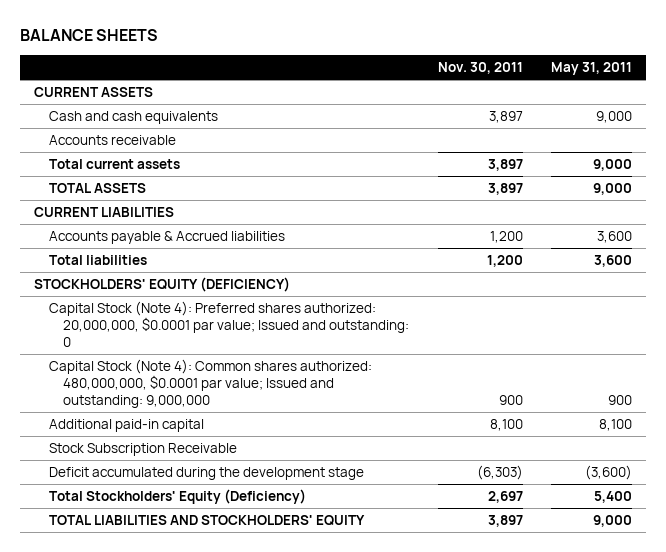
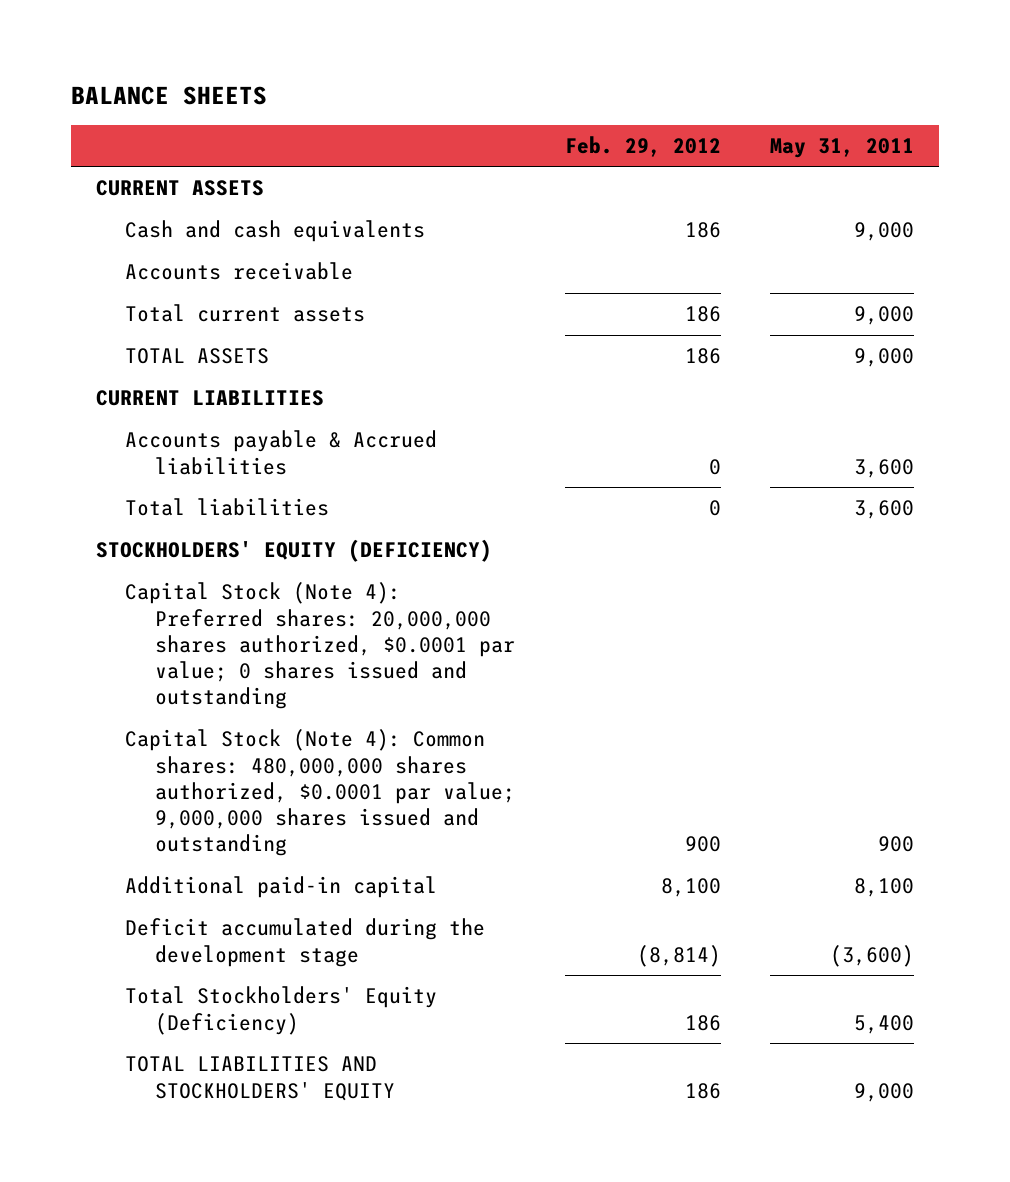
[437,62,523,75] Nov. 30, 2011 -> none
none -> [564,135,721,157] Feb. 29, 2012
[48,300,410,347] Capital Stock (Note 4): Preferred shares authorized: 20,000,000, $0.0001 par value; Issued and outstanding: 0 -> [125,582,516,710] Capital Stock (Note 4): Preferred shares: 20,000,000 shares authorized, $0.0001 par value; 0 shares issued and outstanding
[48,358,372,408] Capital Stock (Note 4): Common shares authorized: 480,000,000, $0.0001 par value; Issued and outstanding: 9,000,000 -> [125,729,516,857] Capital Stock (Note 4): Common shares: 480,000,000 shares authorized, $0.0001 par value; 9,000,000 shares issued and outstanding
[48,442,237,456] Stock Subscription Receivable -> none

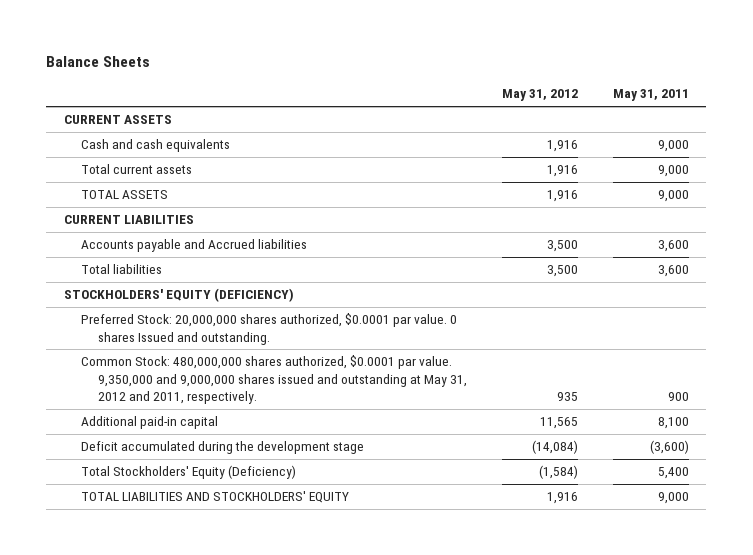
[70,85,267,105] BALANCE SHEETS -> [46,56,151,68] Balance Sheets
[564,135,721,157] Feb. 29, 2012 -> none
none -> [501,89,578,102] May 31, 2012
[125,262,354,281] Accounts receivable -> none
[125,430,438,475] Accounts payable & Accrued liabilities -> [80,239,307,253] Accounts payable and Accrued liabilities
[125,582,516,710] Capital Stock (Note 4): Preferred shares: 20,000,000 shares authorized, $0.0001 par value; 0 shares issued and outstanding -> [80,313,457,345] Preferred Stock: 20,000,000 shares authorized, $0.0001 par value. 0 shares Issued and outstanding.
[125,729,516,857] Capital Stock (Note 4): Common shares: 480,000,000 shares authorized, $0.0001 par value; 9,000,000 shares issued and outstanding -> [80,355,467,404] Common Stock: 480,000,000 shares authorized, $0.0001 par value. 9,350,000 and 9,000,000 shares issued and outstanding at May 31, 2012 and 2011, respectively.

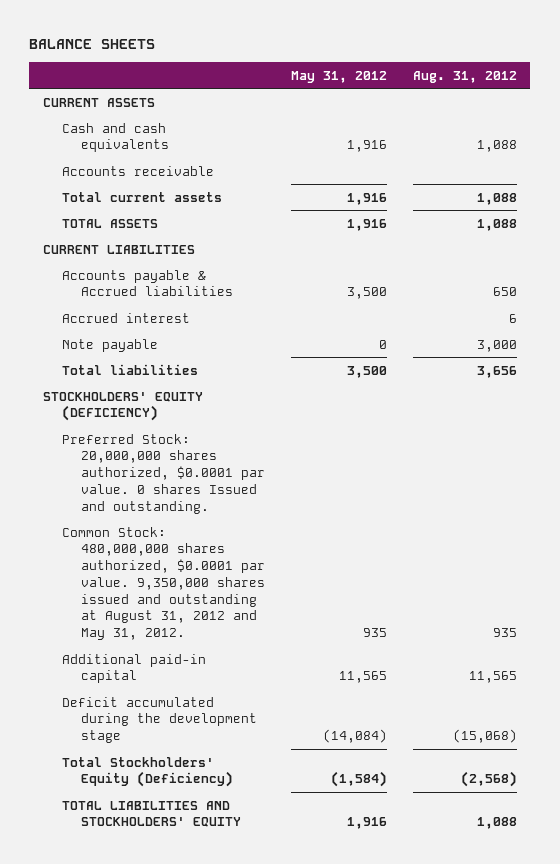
[46,56,151,68] Balance Sheets -> [29,39,156,50] BALANCE SHEETS
[612,89,689,102] May 31, 2011 -> none
none -> [413,70,518,83] Aug. 31, 2012
none -> [61,165,214,176] Accounts receivable
[80,239,307,253] Accounts payable and Accrued liabilities -> [61,269,233,297] Accounts payable & Accrued liabilities
none -> [61,312,190,323] Accrued interest
none -> [61,338,158,352] Note payable
[80,355,467,404] Common Stock: 480,000,000 shares authorized, $0.0001 par value. 9,350,000 and 9,000,000 shares issued and outstanding at May 31, 2012 and 2011, respectively. -> [61,526,265,641] Common Stock: 480,000,000 shares authorized, $0.0001 par value. 9,350,000 shares issued and outstanding at August 31, 2012 and May 31, 2012.

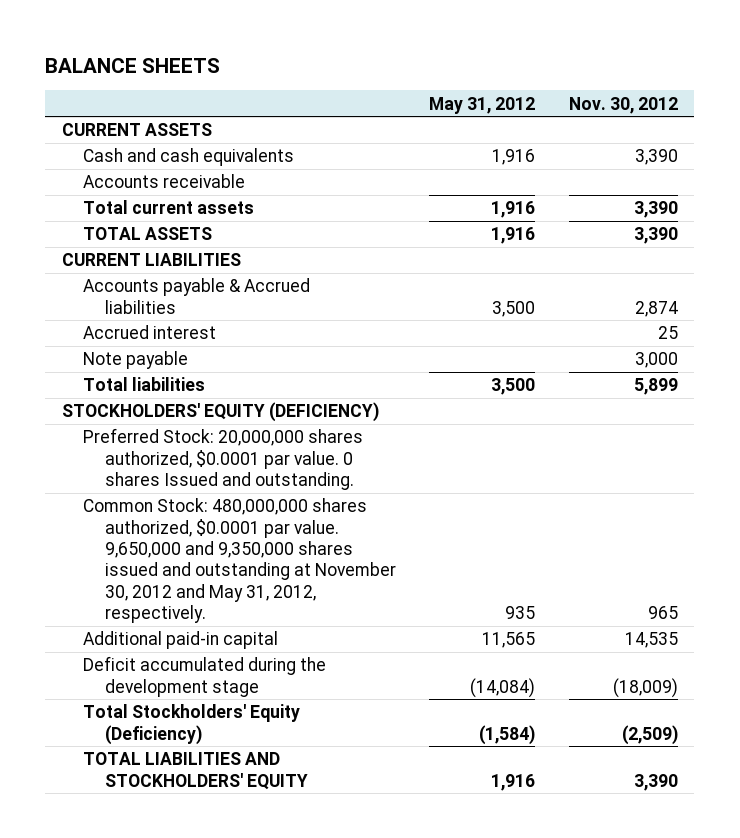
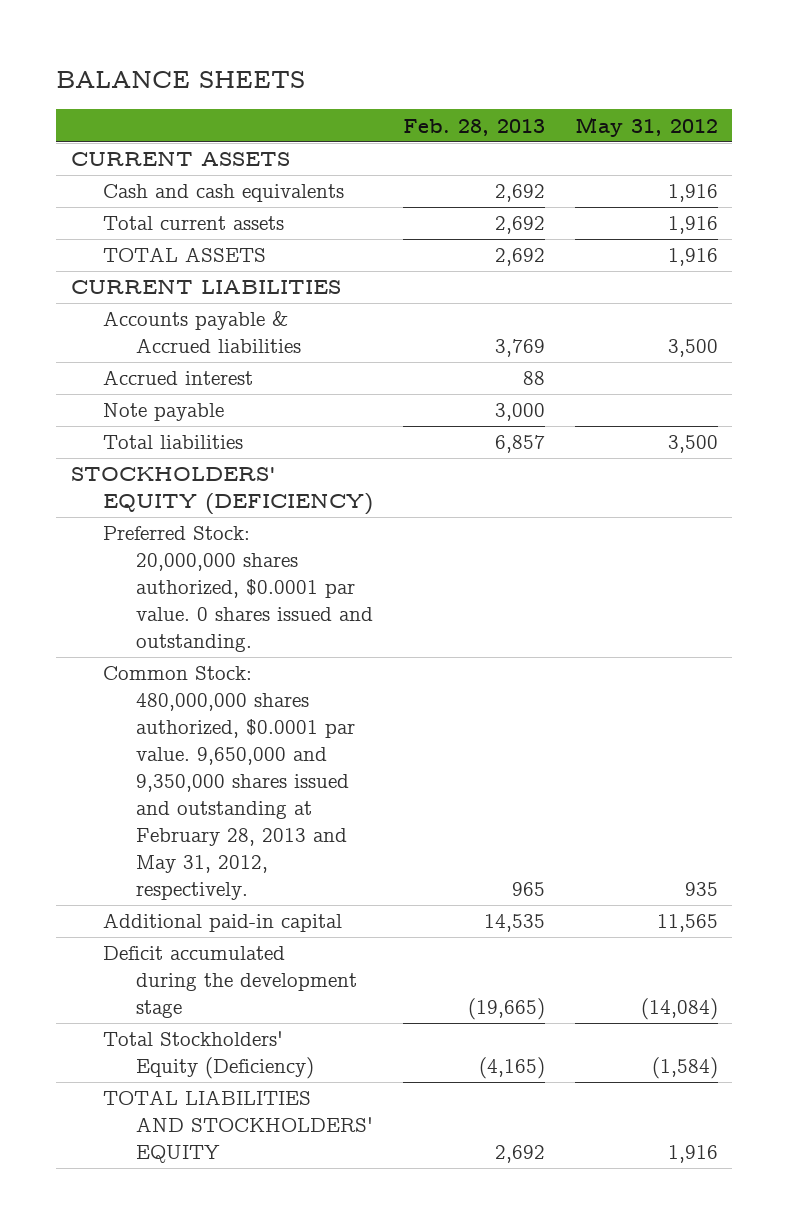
[568,96,678,114] Nov. 30, 2012 -> none
none -> [403,118,546,136] Feb. 28, 2013
[83,174,246,189] Accounts receivable -> none
[83,428,364,490] Preferred Stock: 20,000,000 shares authorized, $0.0001 par value. 0 shares Issued and outstanding. -> [103,526,373,653] Preferred Stock: 20,000,000 shares authorized, $0.0001 par value. 0 shares issued and outstanding.
[83,498,396,624] Common Stock: 480,000,000 shares authorized, $0.0001 par value. 9,650,000 and 9,350,000 shares issued and outstanding at November 30, 2012 and May 31, 2012, respectively. -> [103,666,355,900] Common Stock: 480,000,000 shares authorized, $0.0001 par value. 9,650,000 and 9,350,000 shares issued and outstanding at February 28, 2013 and May 31, 2012, respectively.

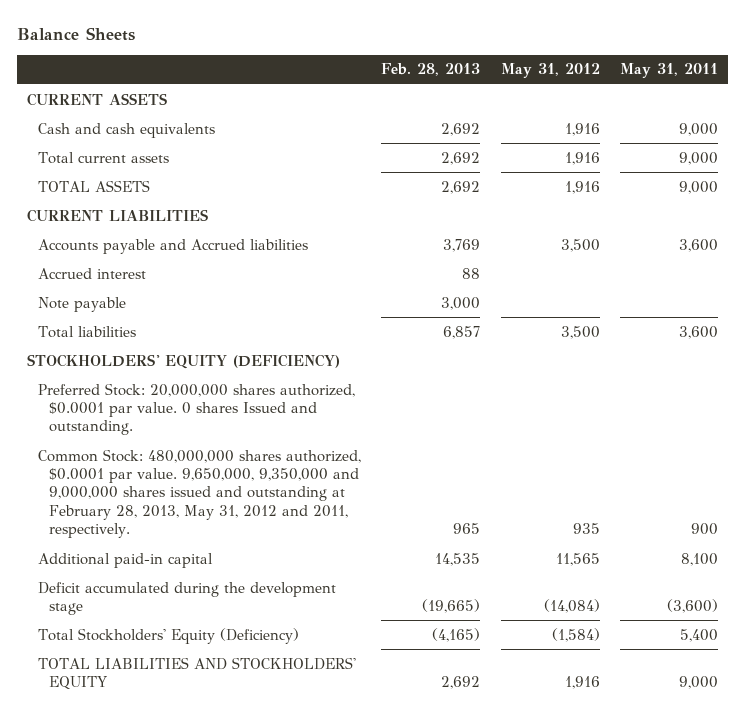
[56,71,306,89] BALANCE SHEETS -> [16,26,135,41] Balance Sheets
none -> [620,63,719,79] May 31, 2011
[103,311,301,354] Accounts payable & Accrued liabilities -> [37,238,308,254] Accounts payable and Accrued liabilities
[103,526,373,653] Preferred Stock: 20,000,000 shares authorized, $0.0001 par value. 0 shares issued and outstanding. -> [37,382,355,436] Preferred Stock: 20,000,000 shares authorized, $0.0001 par value. 0 shares Issued and outstanding.
[103,666,355,900] Common Stock: 480,000,000 shares authorized, $0.0001 par value. 9,650,000 and 9,350,000 shares issued and outstanding at February 28, 2013 and May 31, 2012, respectively. -> [37,448,361,539] Common Stock: 480,000,000 shares authorized, $0.0001 par value. 9,650,000, 9,350,000 and 9,000,000 shares issued and outstanding at February 28, 2013, May 31, 2012 and 2011, respectively.

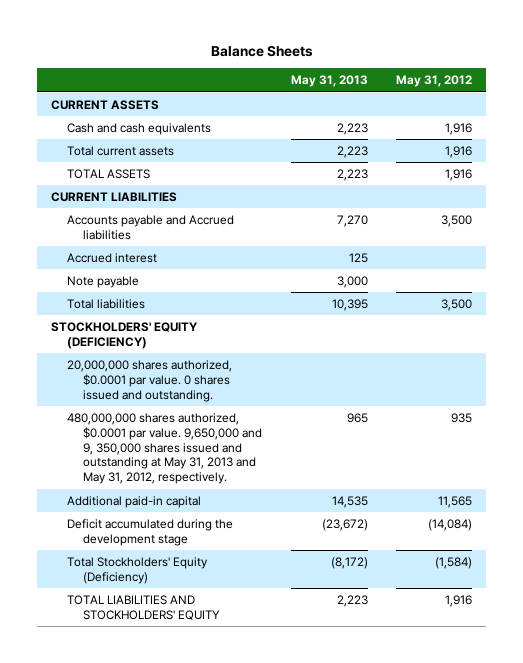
[381,63,481,77] Feb. 28, 2013 -> none
[620,63,719,79] May 31, 2011 -> none
none -> [290,75,368,88] May 31, 2013
[37,382,355,436] Preferred Stock: 20,000,000 shares authorized, $0.0001 par value. 0 shares Issued and outstanding. -> [67,360,233,402] 20,000,000 shares authorized, $0.0001 par value. 0 shares issued and outstanding.
[37,448,361,539] Common Stock: 480,000,000 shares authorized, $0.0001 par value. 9,650,000, 9,350,000 and 9,000,000 shares issued and outstanding at February 28, 2013, May 31, 2012 and 2011, respectively. -> [67,413,263,485] 480,000,000 shares authorized, $0.0001 par value. 9,650,000 and 9, 350,000 shares issued and outstanding at May 31, 2013 and May 31, 2012, respectively.

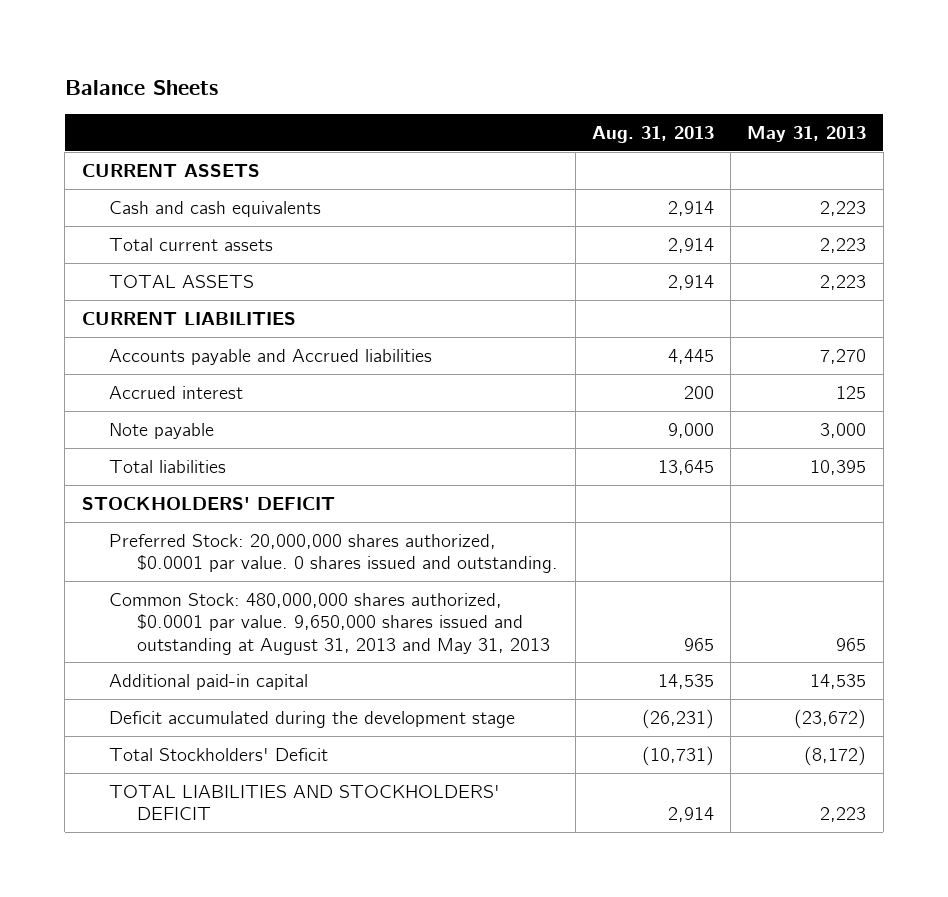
[395,75,472,88] May 31, 2012 -> none
none -> [591,125,714,143] Aug. 31, 2013
[51,322,199,349] STOCKHOLDERS' EQUITY (DEFICIENCY) -> [81,496,335,510] STOCKHOLDERS' DEFICIT
[67,360,233,402] 20,000,000 shares authorized, $0.0001 par value. 0 shares issued and outstanding. -> [109,533,559,574] Preferred Stock: 20,000,000 shares authorized, $0.0001 par value. 0 shares issued and outstanding.
[67,413,263,485] 480,000,000 shares authorized, $0.0001 par value. 9,650,000 and 9, 350,000 shares issued and outstanding at May 31, 2013 and May 31, 2012, respectively. -> [109,592,551,655] Common Stock: 480,000,000 shares authorized, $0.0001 par value. 9,650,000 shares issued and outstanding at August 31, 2013 and May 31, 2013
[67,557,209,584] Total Stockholders' Equity (Deficiency) -> [109,747,329,761] Total Stockholders' Deficit
[67,595,221,620] TOTAL LIABILITIES AND STOCKHOLDERS' EQUITY -> [109,784,501,821] TOTAL LIABILITIES AND STOCKHOLDERS' DEFICIT

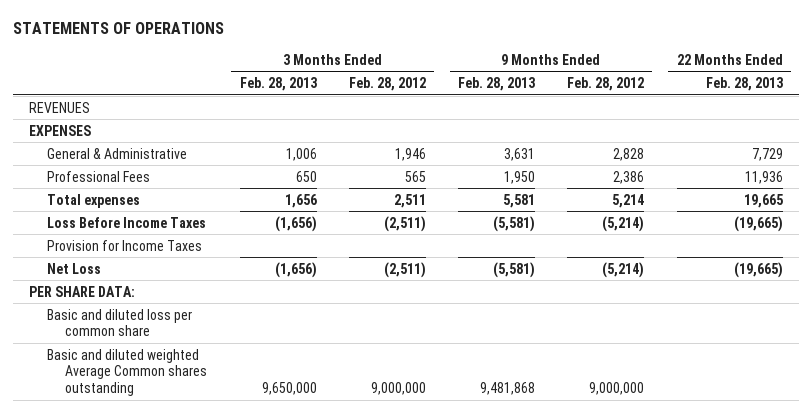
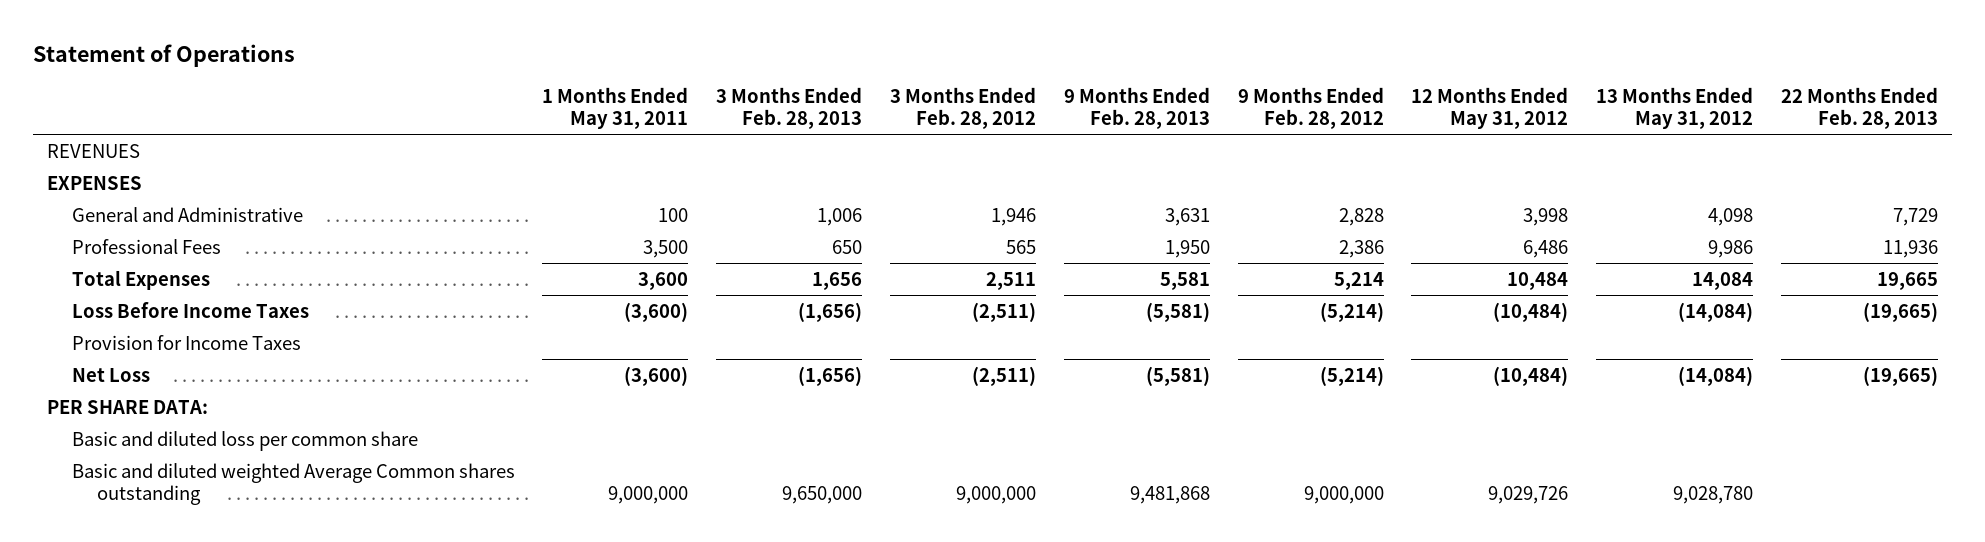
[12,22,224,35] STATEMENTS OF OPERATIONS -> [32,43,295,67] Statement of Operations
none -> [542,86,689,130] 1 Months Ended May 31, 2011
none -> [1411,86,1569,130] 12 Months Ended May 31, 2012
none -> [1596,86,1754,130] 13 Months Ended May 31, 2012
[46,147,187,159] General & Administrative -> [71,206,303,222] General and Administrative
[46,193,140,208] Total expenses -> [71,269,210,290] Total Expenses

